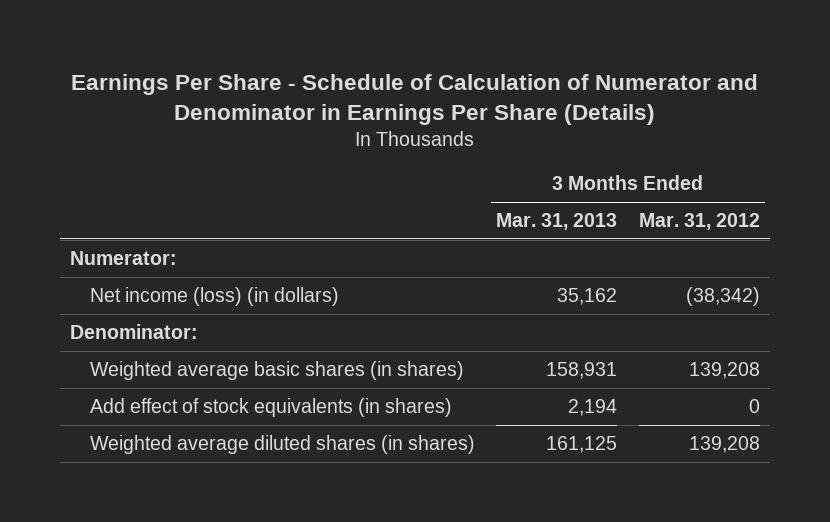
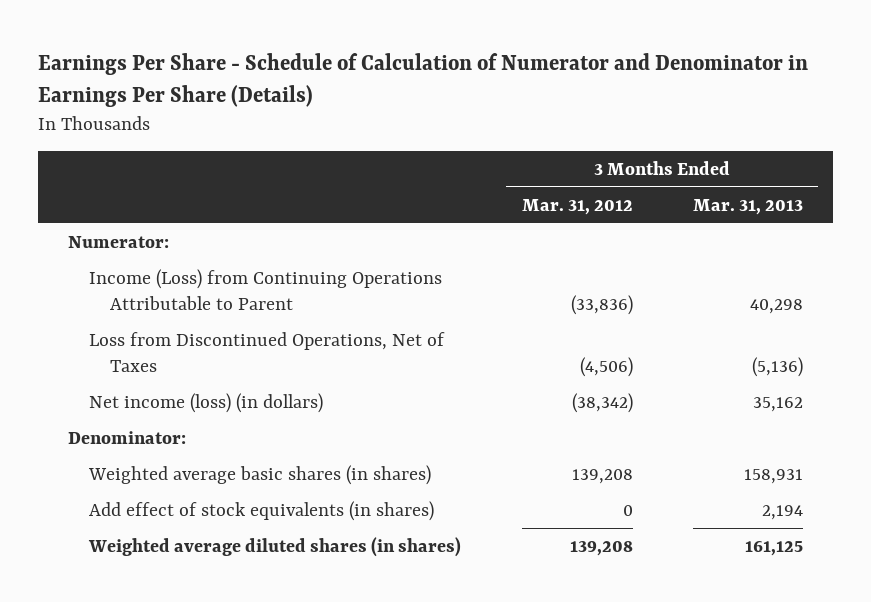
none -> [88,268,442,311] Income (Loss) from Continuing Operations Attributable to Parent
none -> [88,331,445,373] Loss from Discontinued Operations, Net of Taxes

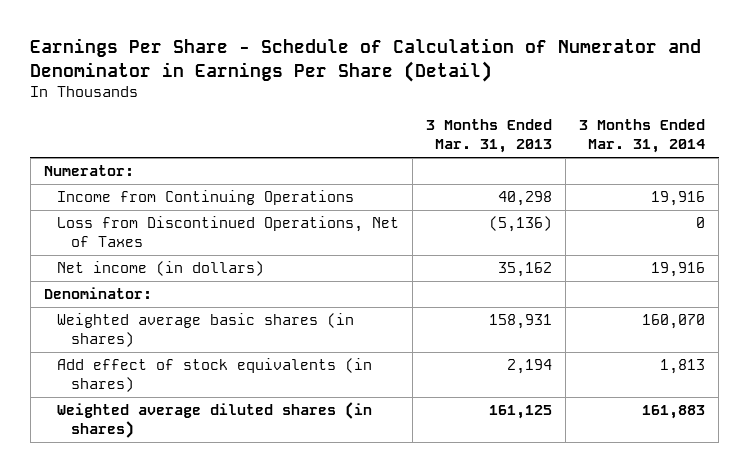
[38,53,809,108] Earnings Per Share - Schedule of Calculation of Numerator and Denominator in Earnings Per Share (Details) -> [30,38,702,82] Earnings Per Share - Schedule of Calculation of Numerator and Denominator in Earnings Per Share (Detail)
[521,198,633,215] Mar. 31, 2012 -> none
none -> [579,119,706,154] 3 Months Ended Mar. 31, 2014
[88,268,442,311] Income (Loss) from Continuing Operations Attributable to Parent -> [57,190,355,206] Income from Continuing Operations
[88,392,323,413] Net income (loss) (in dollars) -> [57,261,265,277] Net income (in dollars)

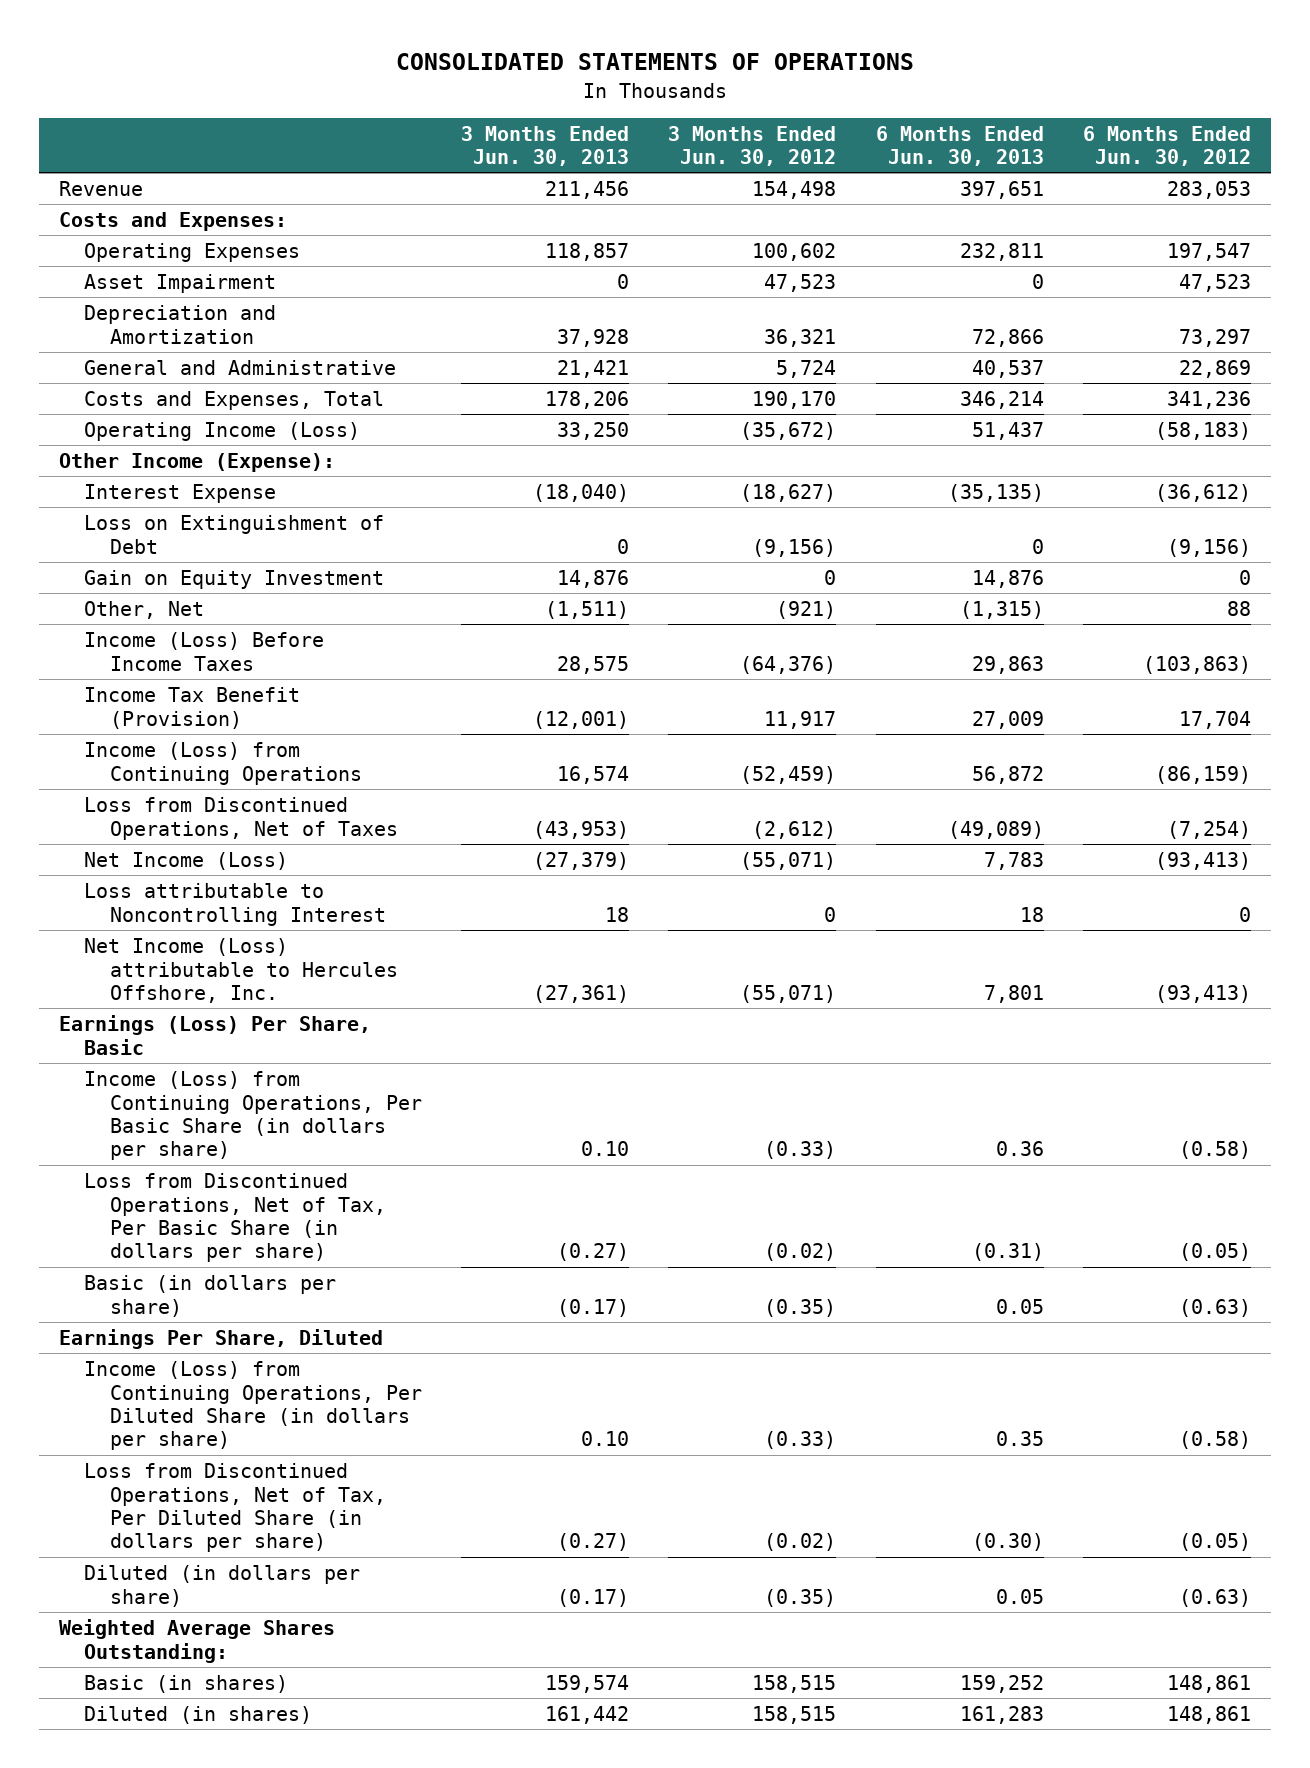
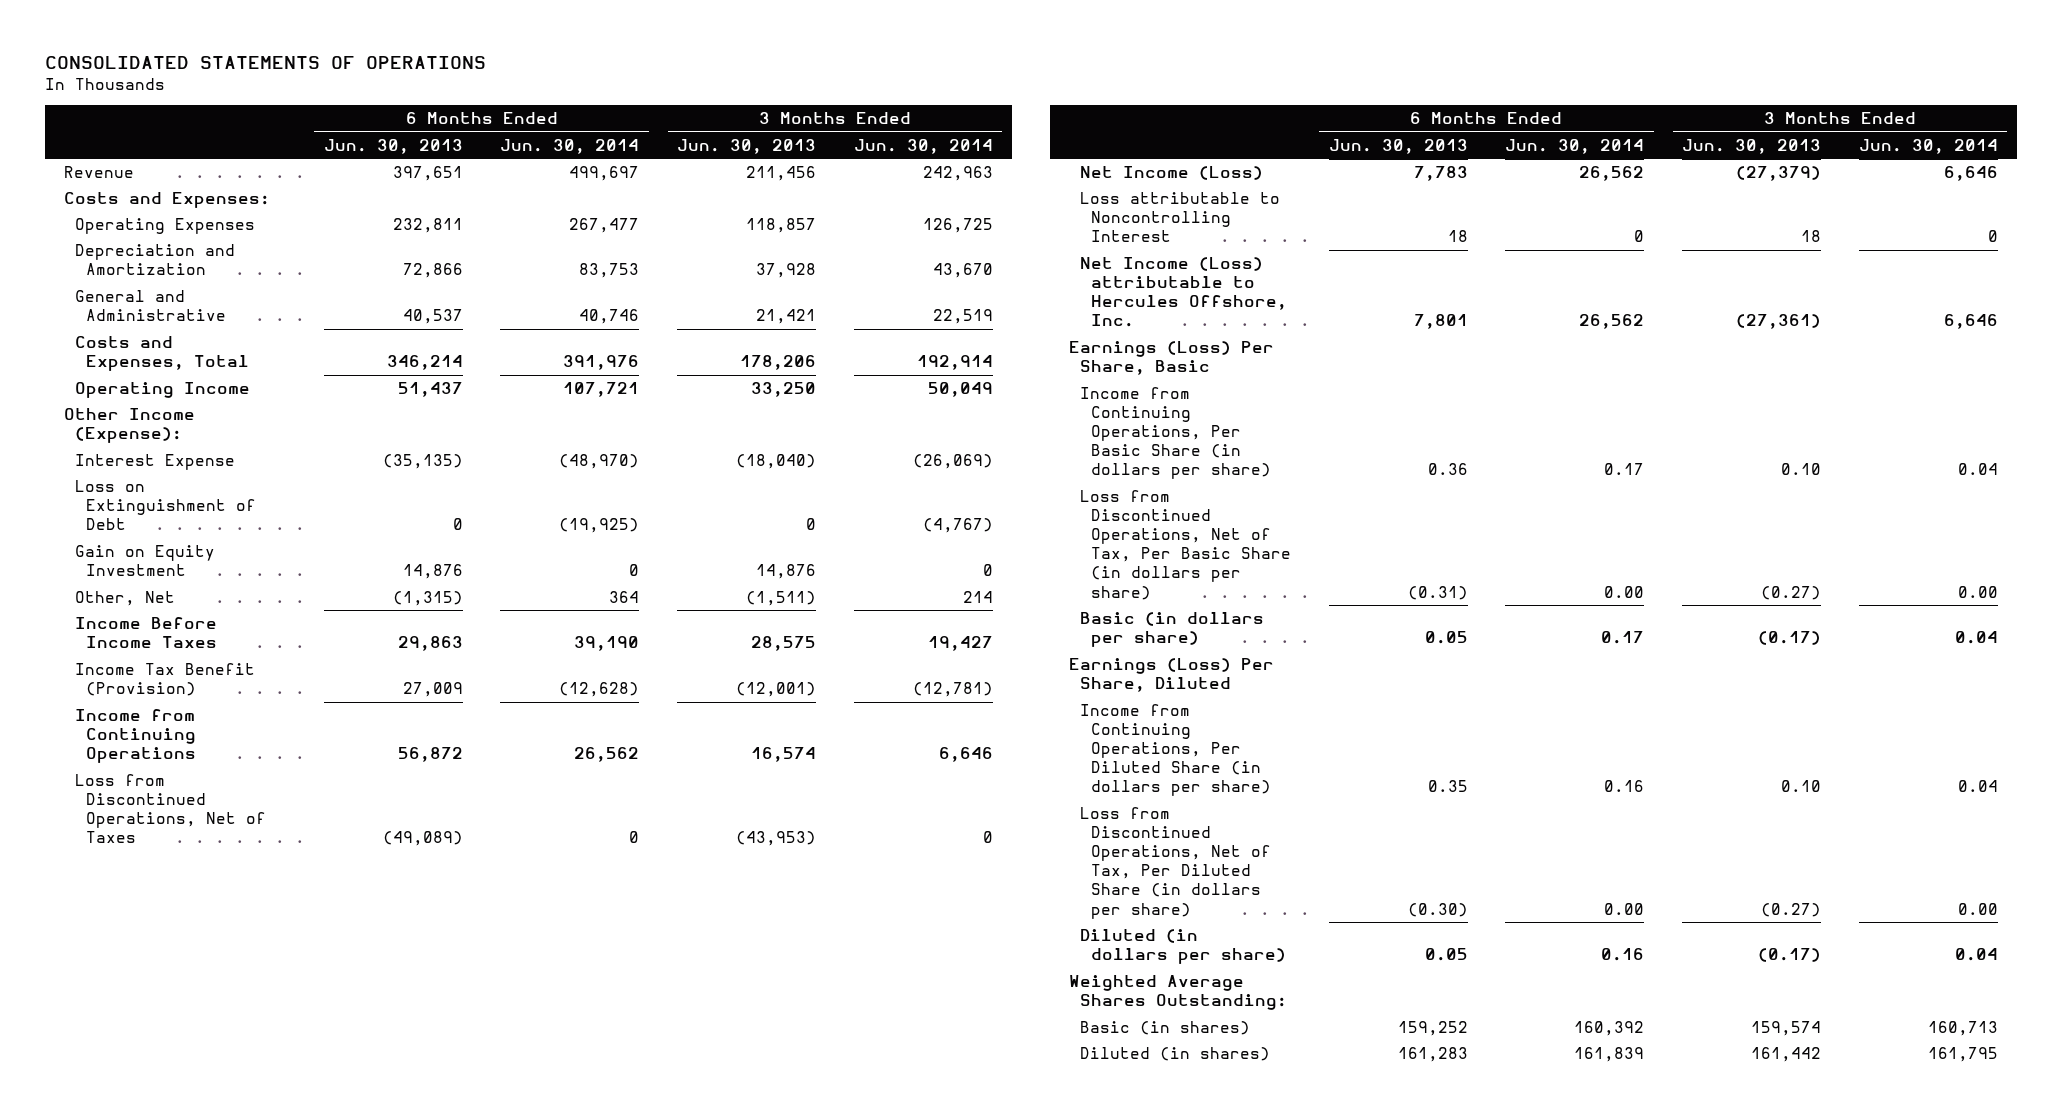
[668,125,837,167] 3 Months Ended Jun. 30, 2012 -> none
[1083,125,1252,167] 6 Months Ended Jun. 30, 2012 -> none
none -> [500,138,640,154] Jun. 30, 2014
none -> [853,138,993,154] Jun. 30, 2014
[84,274,277,294] Asset Impairment -> none
[84,422,361,442] Operating Income (Loss) -> [75,382,251,399] Operating Income
[84,632,325,671] Income (Loss) Before Income Taxes -> [75,617,218,649] Income Before Income Taxes
[84,742,362,785] Income (Loss) from Continuing Operations -> [75,709,197,764] Income from Continuing Operations
[84,1071,422,1161] Income (Loss) from Continuing Operations, Per Basic Share (in dollars per share) -> [1079,387,1271,480] Income from Continuing Operations, Per Basic Share (in dollars per share)
[58,1329,383,1350] Earnings Per Share, Diluted -> [1069,658,1275,693] Earnings (Loss) Per Share, Diluted
[84,1361,422,1451] Income (Loss) from Continuing Operations, Per Diluted Share (in dollars per share) -> [1079,704,1271,797] Income from Continuing Operations, Per Diluted Share (in dollars per share)

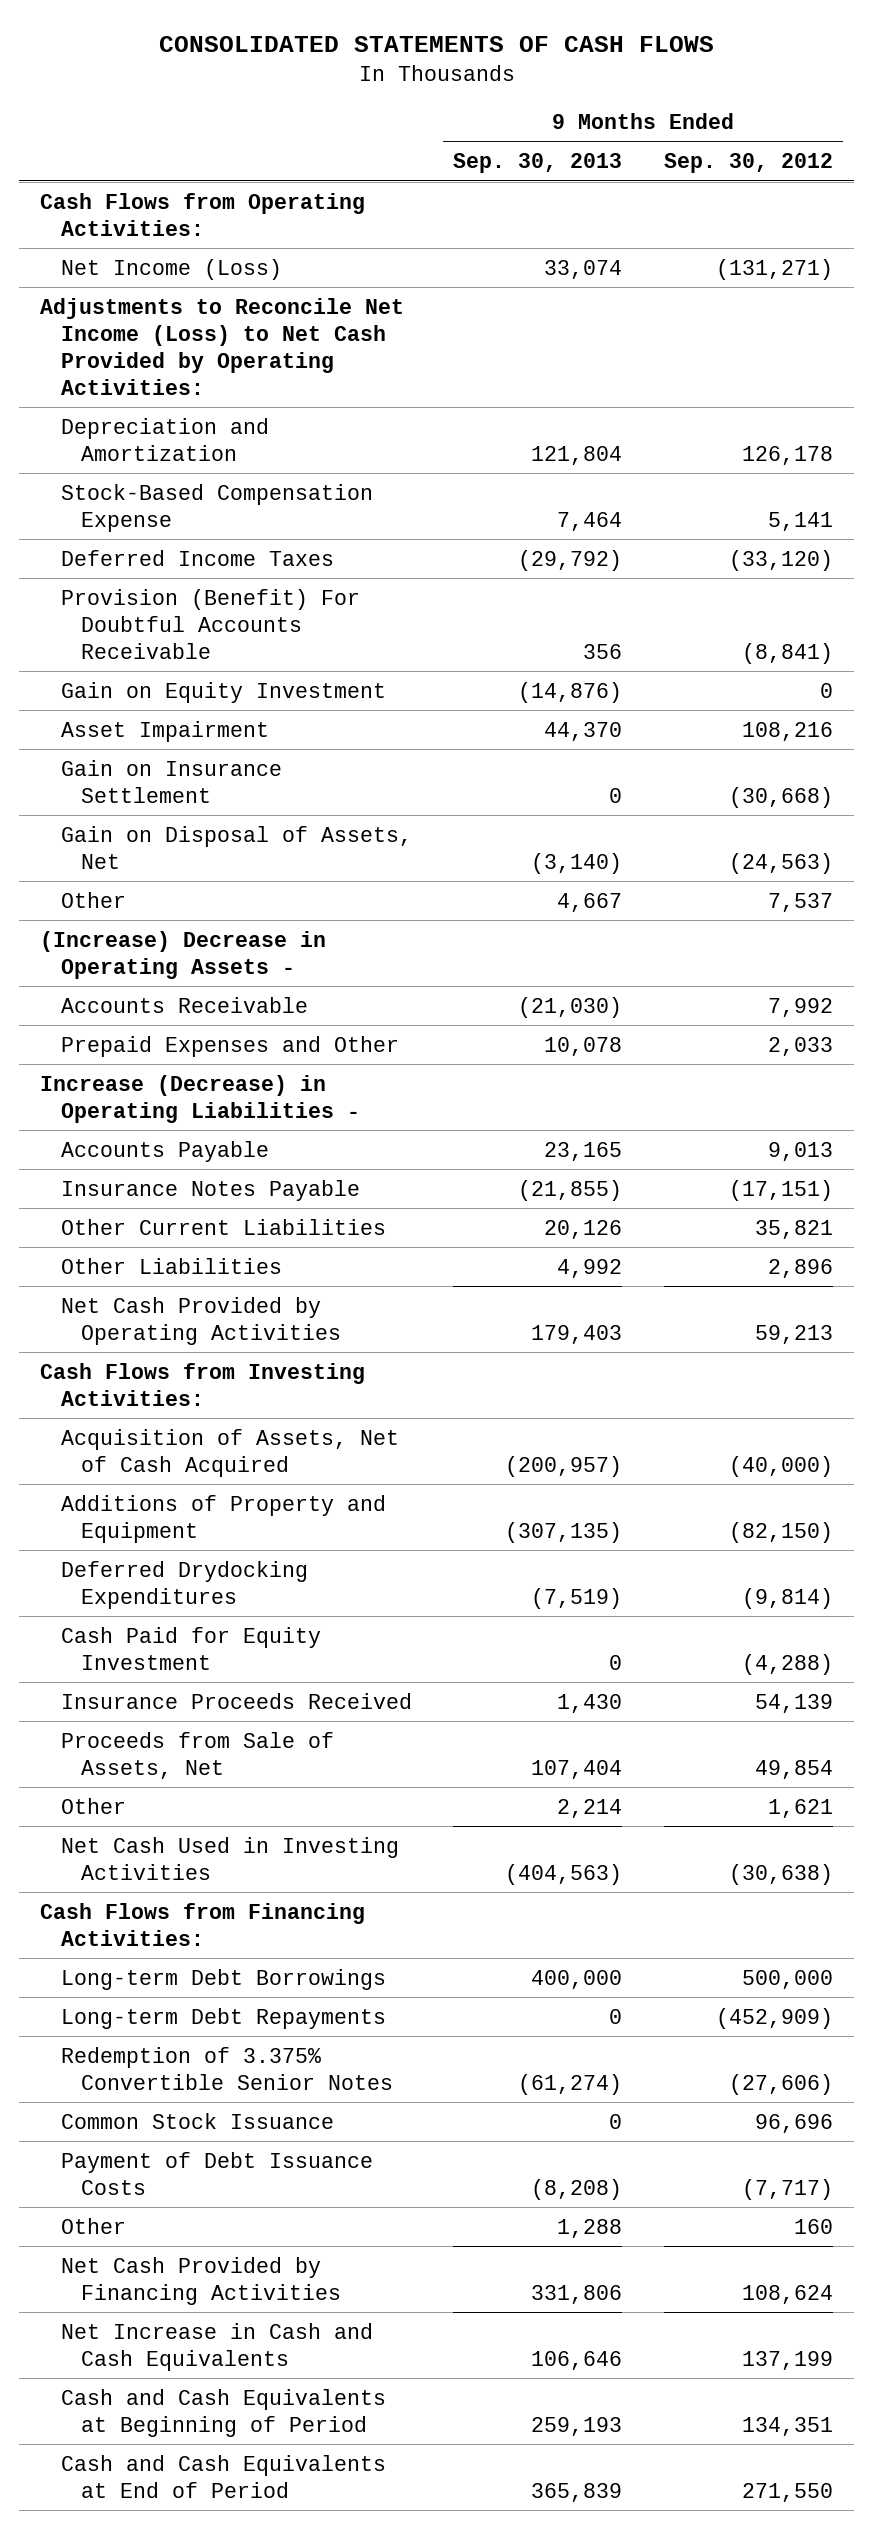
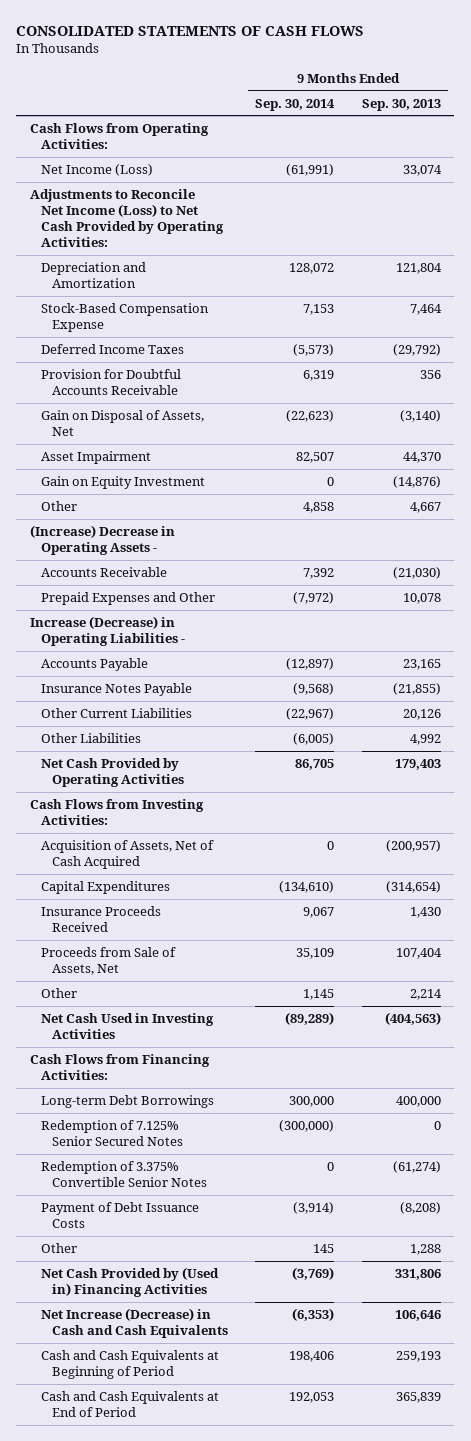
[664,153,834,174] Sep. 30, 2012 -> none
none -> [255,98,336,111] Sep. 30, 2014
[60,759,282,803] Gain on Insurance Settlement -> none
[60,588,360,659] Provision (Benefit) For Doubtful Accounts Receivable -> [40,368,181,396] Provision for Doubtful Accounts Receivable
[60,720,269,742] Asset Impairment -> [40,450,151,464] Asset Impairment
[60,681,386,703] Gain on Equity Investment -> [40,475,205,489] Gain on Equity Investment
[60,1494,386,1543] Additions of Property and Equipment -> none
[60,1560,308,1609] Deferred Drydocking Expenditures -> none
[60,1626,321,1670] Cash Paid for Equity Investment -> none
none -> [40,880,170,894] Capital Expenditures
[60,2007,386,2029] Long-term Debt Repayments -> none
none -> [40,1119,183,1147] Redemption of 7.125% Senior Secured Notes
[60,2112,334,2129] Common Stock Issuance -> none
[60,2256,342,2305] Net Cash Provided by Financing Activities -> [40,1266,219,1298] Net Cash Provided by (Used in) Financing Activities
[60,2322,373,2371] Net Increase in Cash and Cash Equivalents -> [40,1307,228,1339] Net Increase (Decrease) in Cash and Cash Equivalents

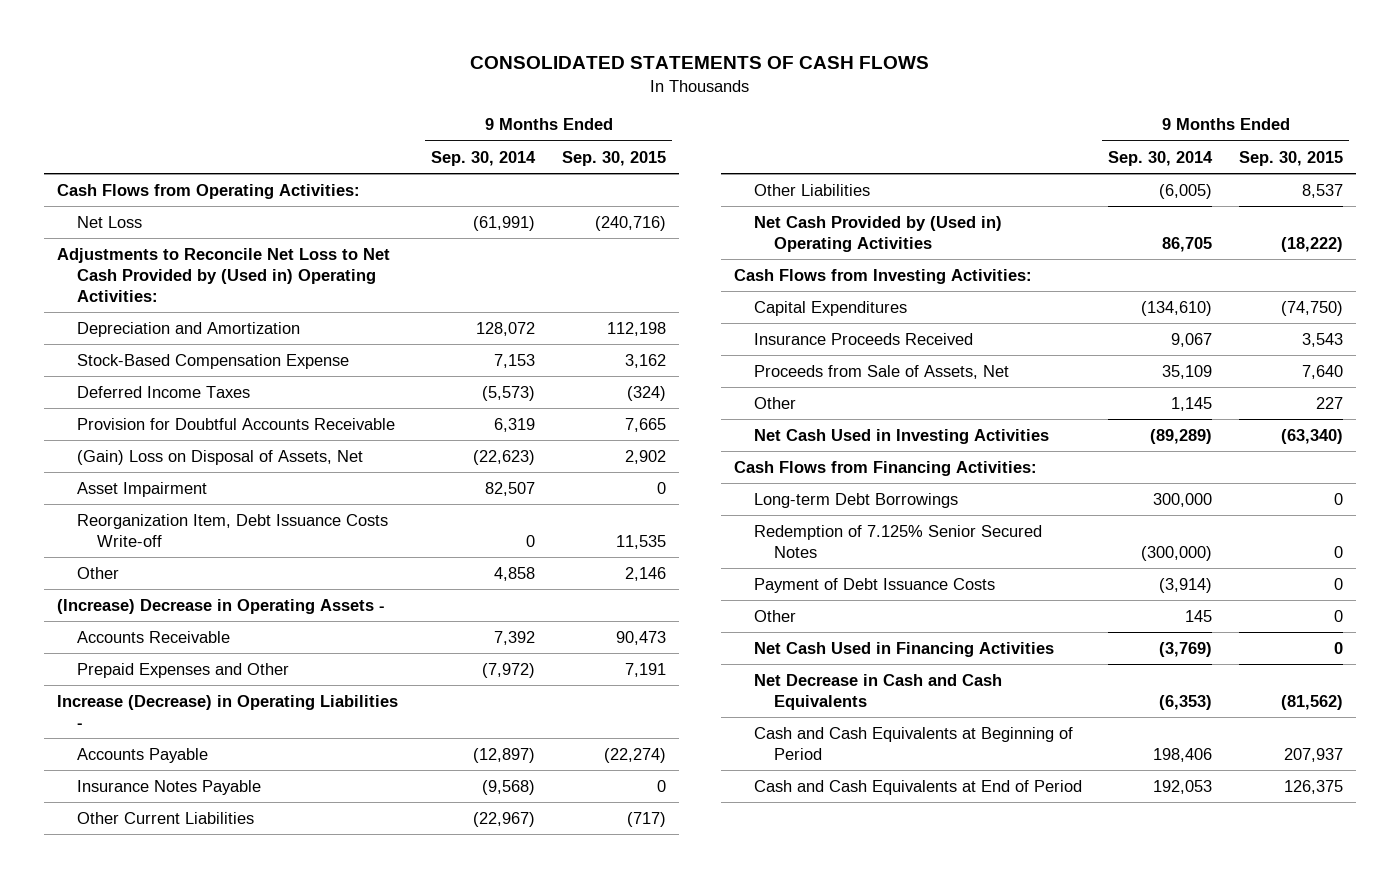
[361,98,441,111] Sep. 30, 2013 -> none
none -> [561,150,666,166] Sep. 30, 2015
[40,163,153,176] Net Income (Loss) -> [77,215,143,228] Net Loss
[29,188,224,248] Adjustments to Reconcile Net Income (Loss) to Net Cash Provided by Operating Activities: -> [56,247,390,302] Adjustments to Reconcile Net Loss to Net Cash Provided by (Used in) Operating Activities:
[40,409,204,437] Gain on Disposal of Assets, Net -> [77,449,364,465] (Gain) Loss on Disposal of Assets, Net
[40,475,205,489] Gain on Equity Investment -> none
none -> [77,513,389,547] Reorganization Item, Debt Issuance Costs Write-off
[40,757,184,788] Net Cash Provided by Operating Activities -> [754,215,1003,252] Net Cash Provided by (Used in) Operating Activities
[40,839,214,870] Acquisition of Assets, Net of Cash Acquired -> none
[40,1160,207,1188] Redemption of 3.375% Convertible Senior Notes -> none
[40,1266,219,1298] Net Cash Provided by (Used in) Financing Activities -> [754,641,1055,657] Net Cash Used in Financing Activities
[40,1307,228,1339] Net Increase (Decrease) in Cash and Cash Equivalents -> [754,673,1003,710] Net Decrease in Cash and Cash Equivalents

